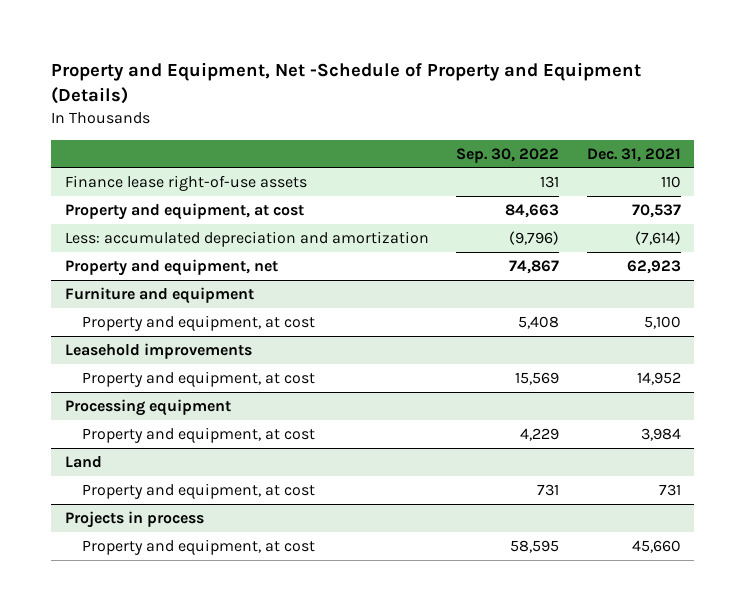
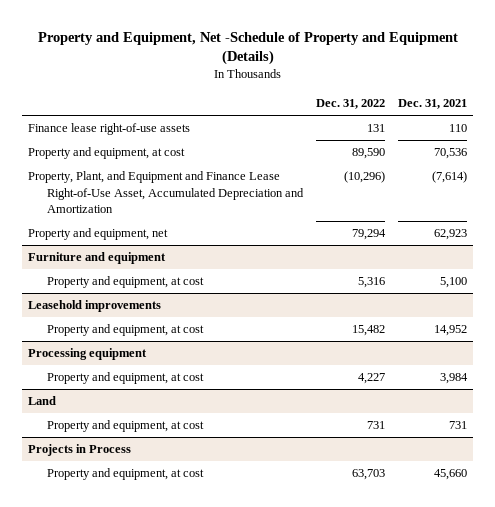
[456,147,560,163] Sep. 30, 2022 -> none
none -> [316,99,386,110] Dec. 31, 2022
[631,203,681,218] 70,537 -> [433,148,467,160] 70,536
[64,230,429,247] Less: accumulated depreciation and amortization -> [28,171,305,214] Property, Plant, and Equipment and Finance Lease Right-of-Use Asset, Accumulated Depreciation and Amortization
[64,510,204,528] Projects in process -> [28,444,132,457] Projects in Process

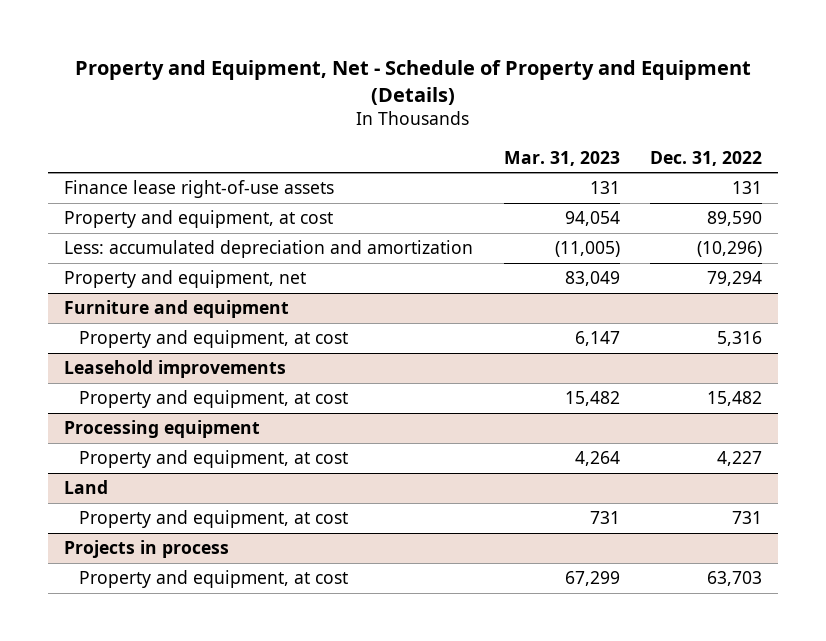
[37,31,458,66] Property and Equipment, Net -Schedule of Property and Equipment (Details) -> [75,60,752,105] Property and Equipment, Net - Schedule of Property and Equipment (Details)
[397,99,467,110] Dec. 31, 2021 -> none
none -> [503,150,620,166] Mar. 31, 2023
[28,171,305,214] Property, Plant, and Equipment and Finance Lease Right-of-Use Asset, Accumulated Depreciation and Amortization -> [63,240,473,259] Less: accumulated depreciation and amortization
[28,444,132,457] Projects in Process -> [63,540,229,559] Projects in process

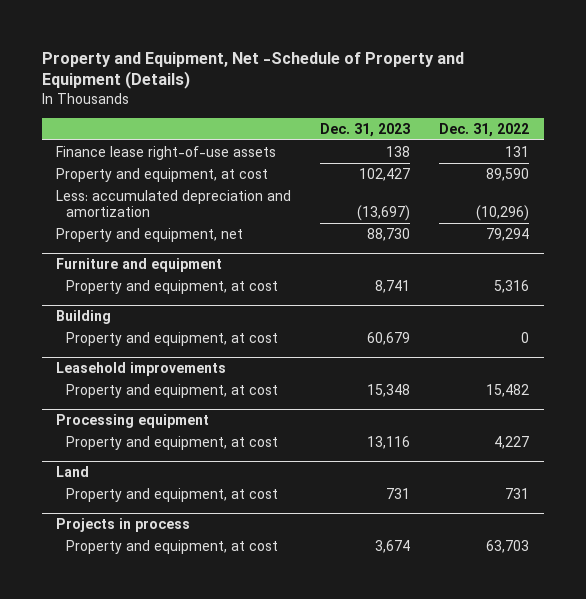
[75,60,752,105] Property and Equipment, Net - Schedule of Property and Equipment (Details) -> [41,51,464,90] Property and Equipment, Net -Schedule of Property and Equipment (Details)
[503,150,620,166] Mar. 31, 2023 -> none
none -> [320,123,411,138] Dec. 31, 2023
none -> [56,309,112,324] Building
none -> [66,331,279,346] Property and equipment, at cost

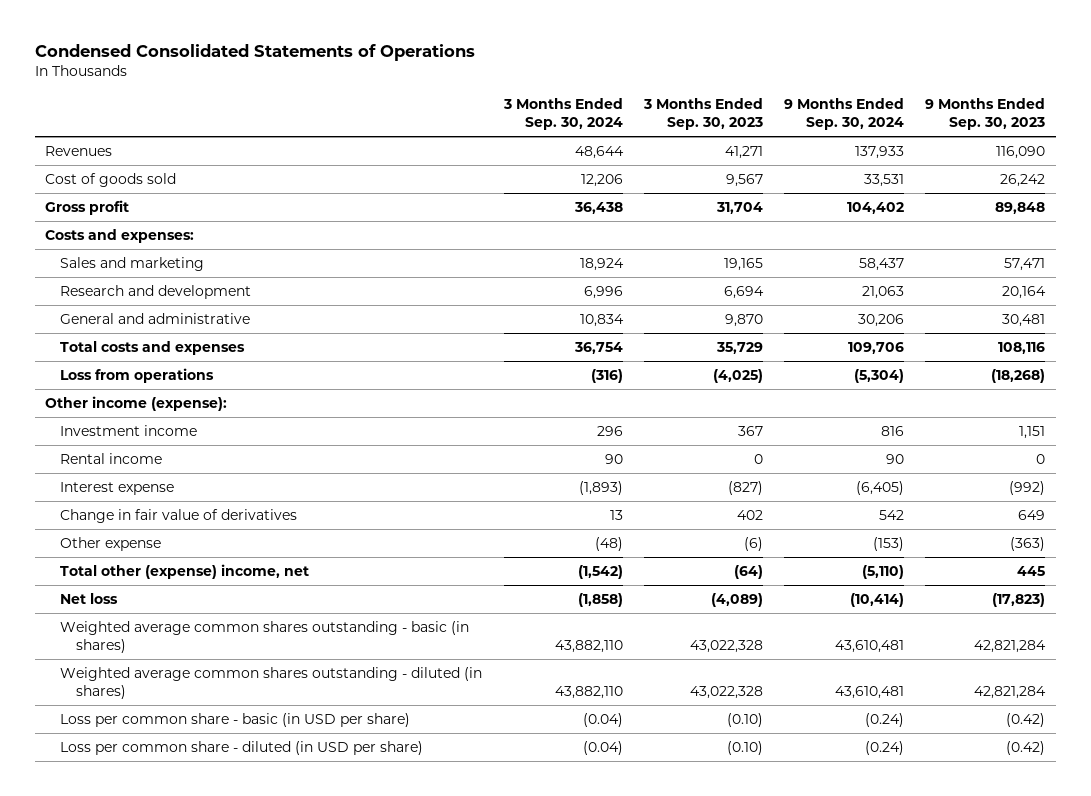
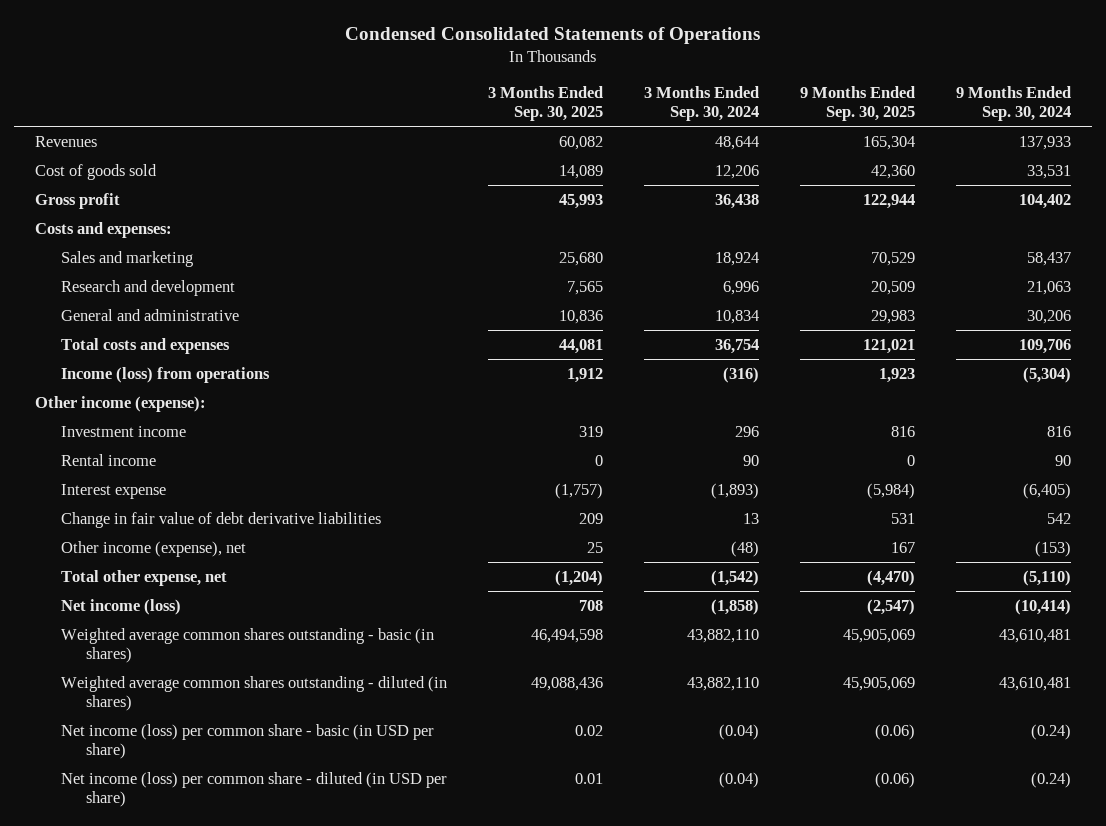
[642,98,763,131] 3 Months Ended Sep. 30, 2023 -> none
[925,98,1046,131] 9 Months Ended Sep. 30, 2023 -> none
none -> [487,86,603,122] 3 Months Ended Sep. 30, 2025
none -> [800,86,916,122] 9 Months Ended Sep. 30, 2025
[60,367,215,383] Loss from operations -> [60,366,270,383] Income (loss) from operations
[60,508,298,523] Change in fair value of derivatives -> [60,511,381,528] Change in fair value of debt derivative liabilities
[60,536,162,551] Other expense -> [60,540,246,557] Other income (expense), net
[60,563,310,579] Total other (expense) income, net -> [60,569,227,586] Total other expense, net
[60,592,119,604] Net loss -> [60,598,181,615] Net income (loss)
[60,712,411,727] Loss per common share - basic (in USD per share) -> [60,723,434,759] Net income (loss) per common share - basic (in USD per share)
[60,740,424,755] Loss per common share - diluted (in USD per share) -> [60,771,447,807] Net income (loss) per common share - diluted (in USD per share)

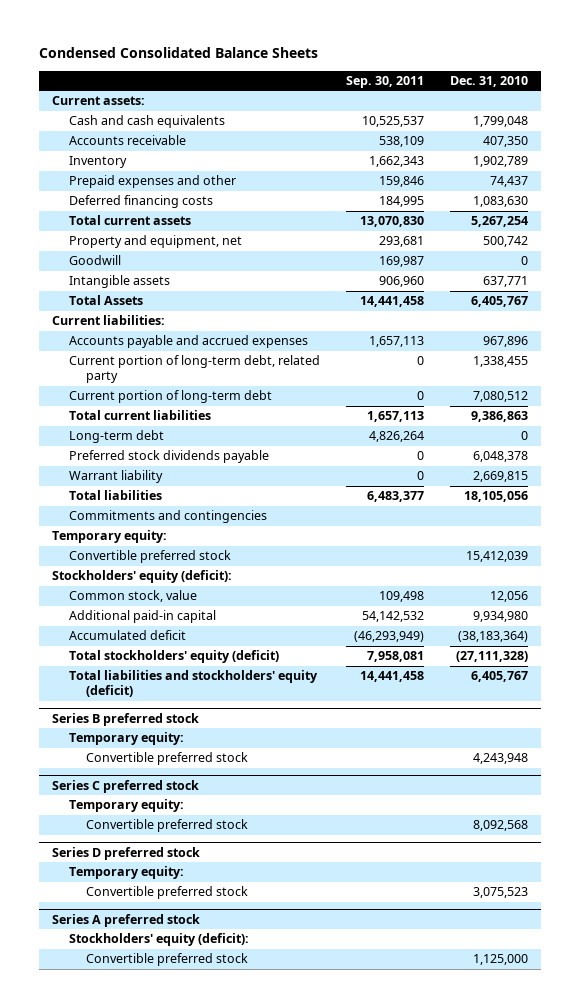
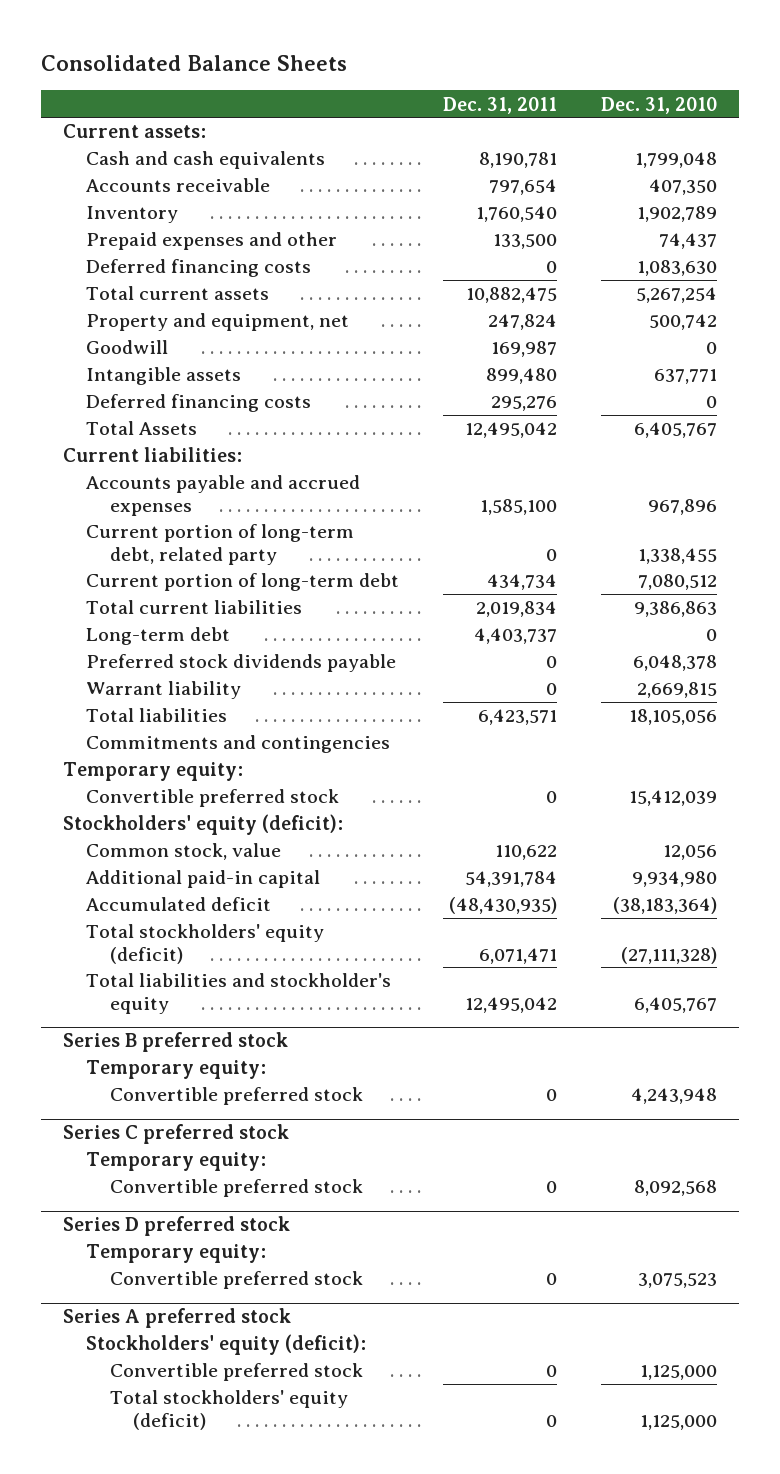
[39,47,319,59] Condensed Consolidated Balance Sheets -> [40,54,347,71] Consolidated Balance Sheets
[345,75,424,88] Sep. 30, 2011 -> none
none -> [443,96,558,114] Dec. 31, 2011
none -> [86,394,312,413] Deferred financing costs
[68,670,318,698] Total liabilities and stockholders' equity (deficit) -> [86,973,392,1014] Total liabilities and stockholder's equity
none -> [109,1390,348,1430] Total stockholders' equity (deficit)

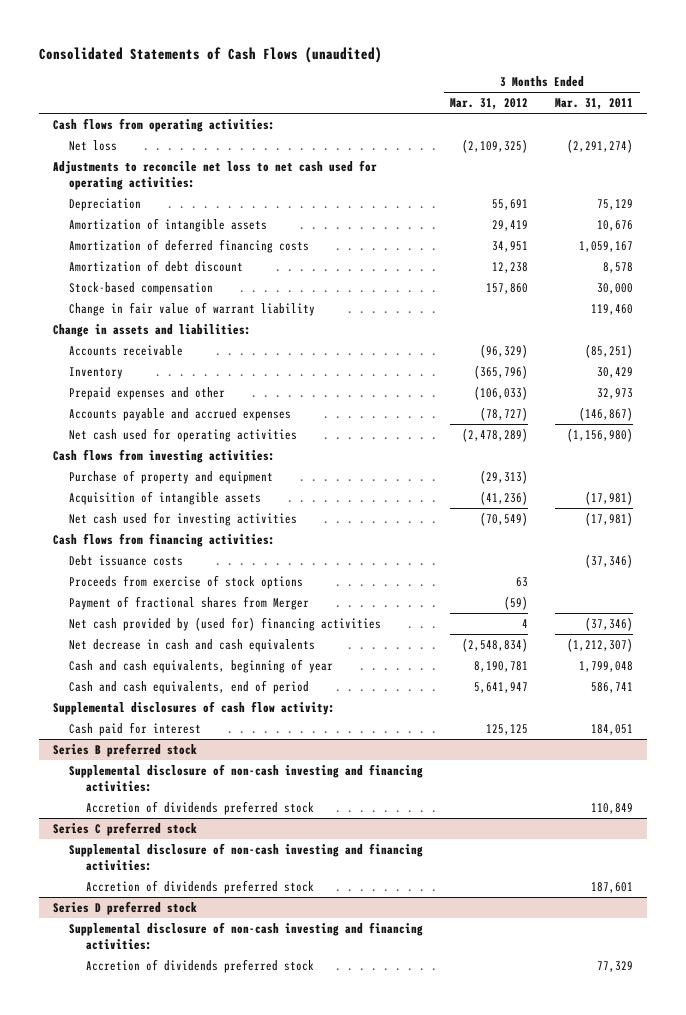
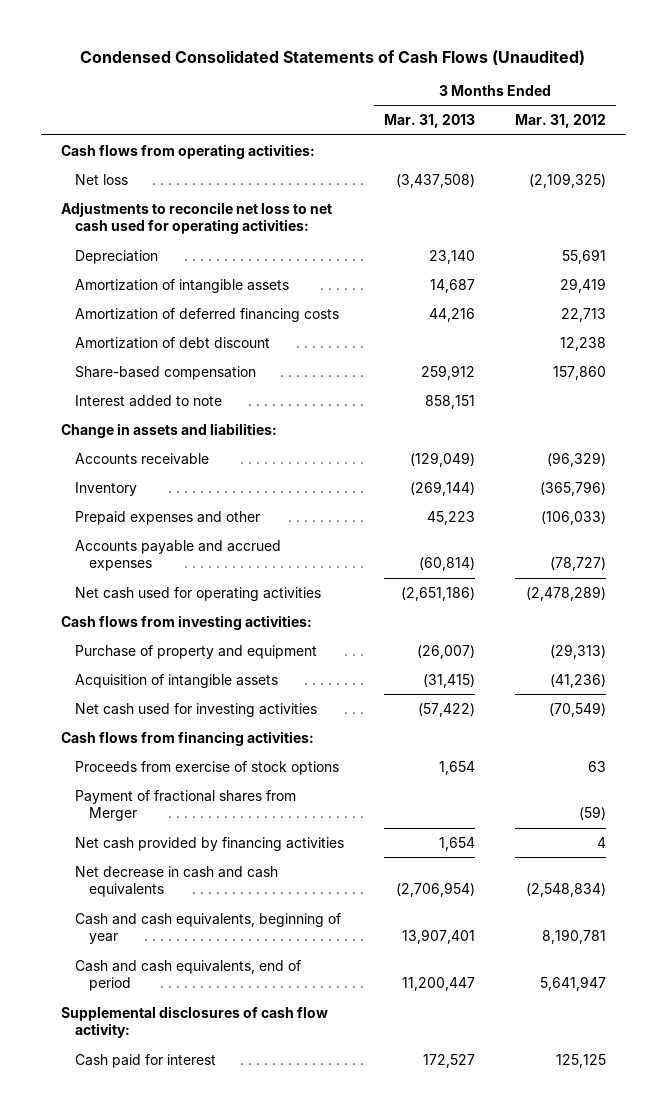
[39,46,383,63] Consolidated Statements of Cash Flows (unaudited) -> [80,49,586,65] Condensed Consolidated Statements of Cash Flows (Unaudited)
[555,98,634,111] Mar. 31, 2011 -> none
none -> [384,114,476,129] Mar. 31, 2013
[492,240,529,252] 34,951 -> [561,307,607,322] 22,713
[69,301,316,316] Change in fair value of warrant liability -> none
[69,281,214,295] Stock-based compensation -> [74,365,256,380] Share-based compensation
none -> [74,394,222,407] Interest added to note
[69,554,184,566] Debt issuance costs -> none
[69,616,382,631] Net cash provided by (used for) financing activities -> [74,836,344,851] Net cash provided by financing activities
[52,742,197,757] Series B preferred stock -> none
[69,763,424,792] Supplemental disclosure of non-cash investing and financing activities: -> none
[85,800,314,815] Accretion of dividends preferred stock -> none
[52,821,197,836] Series C preferred stock -> none
[69,842,424,871] Supplemental disclosure of non-cash investing and financing activities: -> none
[85,879,314,894] Accretion of dividends preferred stock -> none
[52,900,197,915] Series D preferred stock -> none
[69,921,424,950] Supplemental disclosure of non-cash investing and financing activities: -> none
[85,958,314,973] Accretion of dividends preferred stock -> none

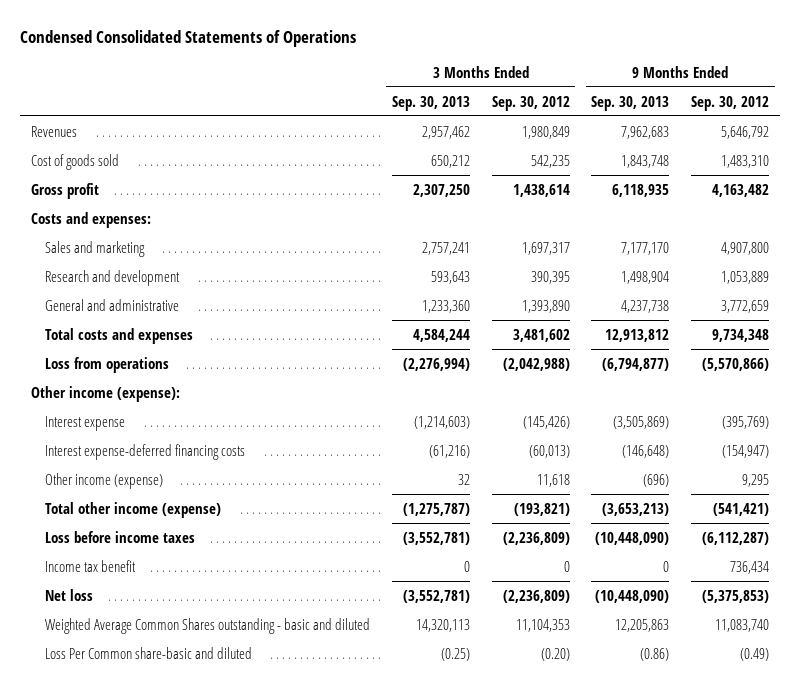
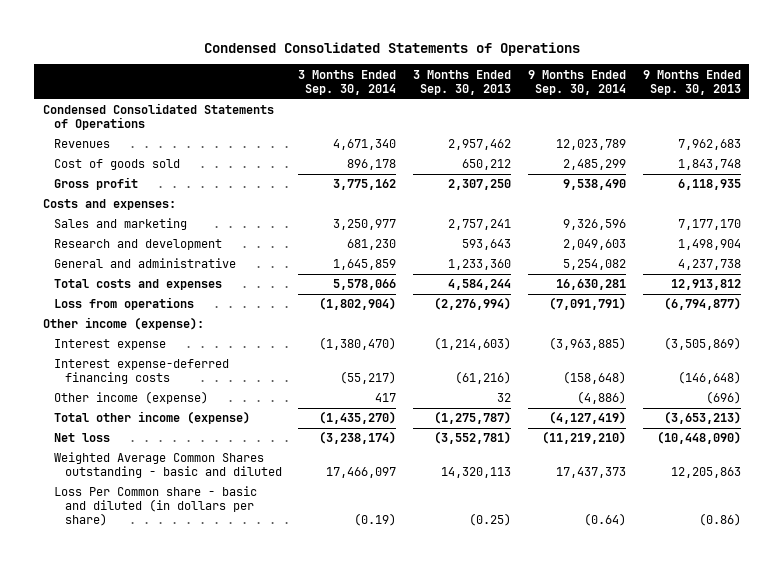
[491,95,570,111] Sep. 30, 2012 -> none
[691,95,770,111] Sep. 30, 2012 -> none
none -> [298,69,397,95] 3 Months Ended Sep. 30, 2014
none -> [527,69,626,95] 9 Months Ended Sep. 30, 2014
none -> [42,103,274,131] Condensed Consolidated Statements of Operations
[44,530,195,543] Loss before income taxes -> none
[44,559,136,572] Income tax benefit -> none
[44,646,252,659] Loss Per Common share-basic and diluted -> [53,486,257,527] Loss Per Common share - basic and diluted (in dollars per share)

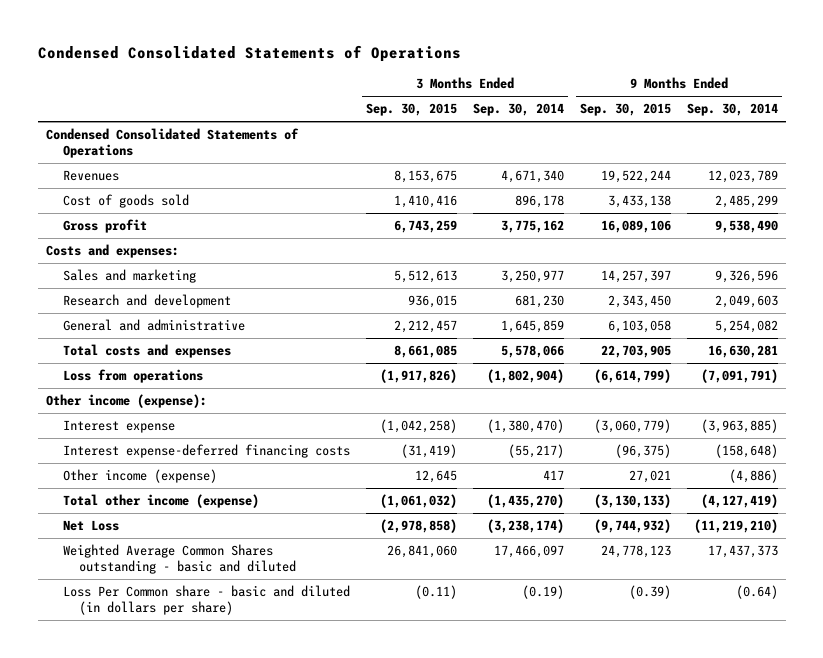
[413,69,512,95] 3 Months Ended Sep. 30, 2013 -> none
[642,69,741,95] 9 Months Ended Sep. 30, 2013 -> none
none -> [365,103,457,117] Sep. 30, 2015
none -> [579,103,671,117] Sep. 30, 2015
[53,433,110,443] Net loss -> [62,520,119,532] Net Loss

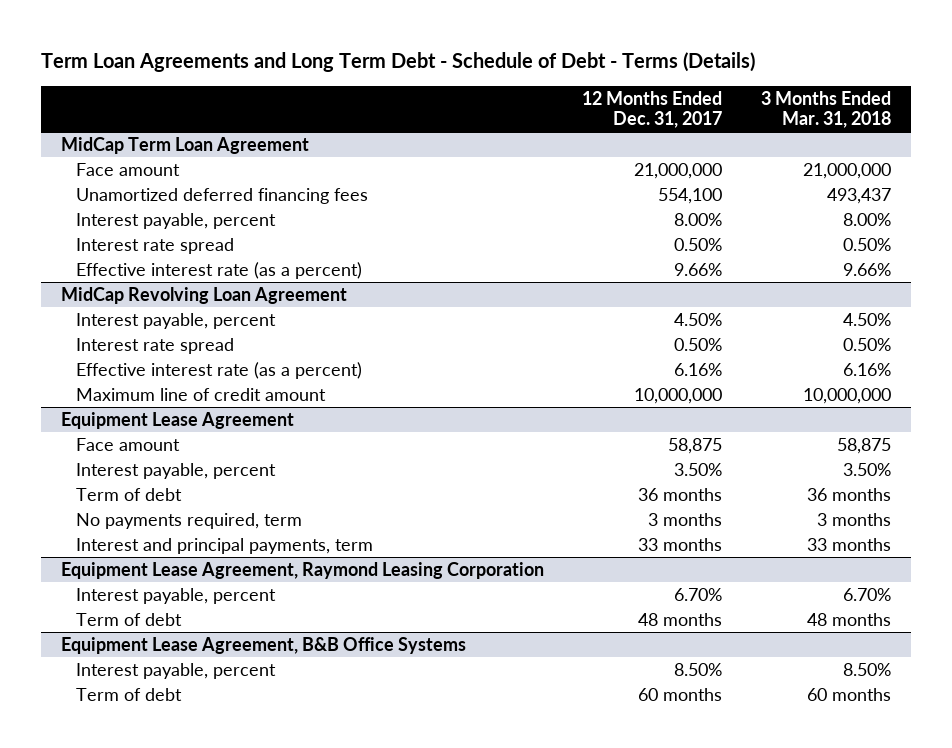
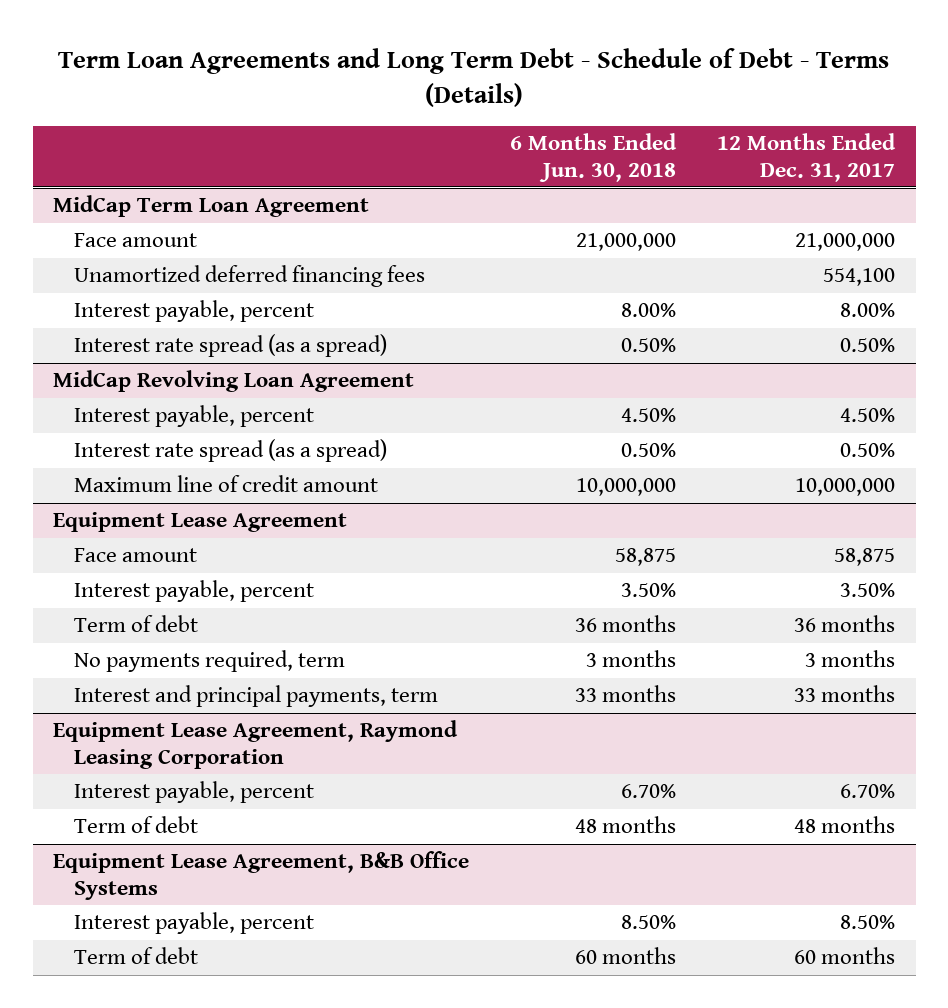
[761,90,892,128] 3 Months Ended Mar. 31, 2018 -> none
none -> [510,133,678,182] 6 Months Ended Jun. 30, 2018
[76,261,363,279] Effective interest rate (as a percent) -> none
[76,237,235,254] Interest rate spread -> [73,334,387,358] Interest rate spread (as a spread)
[76,361,363,379] Effective interest rate (as a percent) -> none
[76,337,235,354] Interest rate spread -> [73,439,387,463] Interest rate spread (as a spread)

